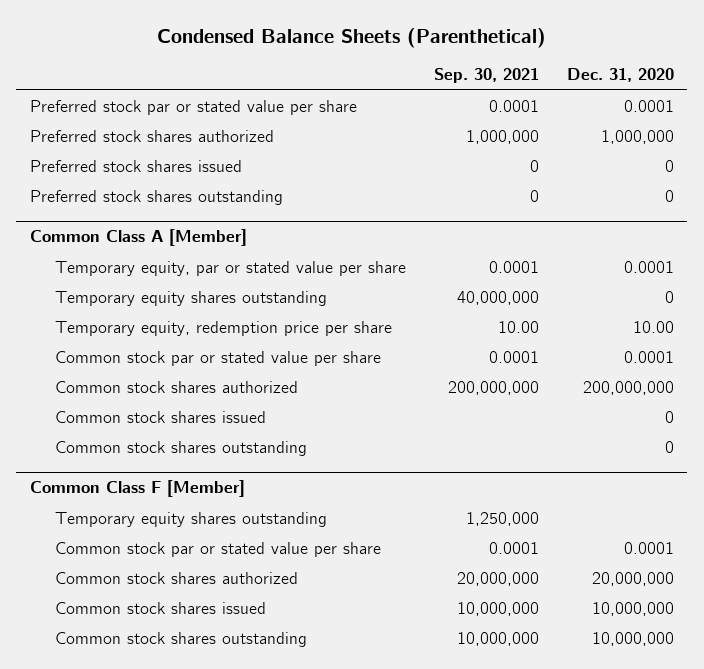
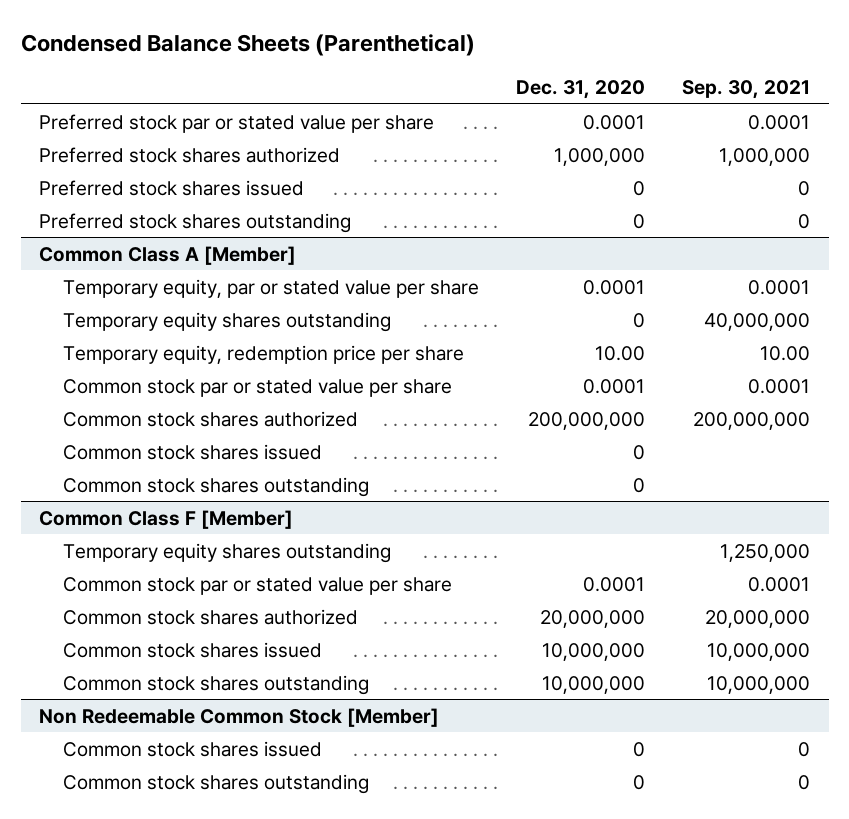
none -> [39,707,440,727] Non Redeemable Common Stock [Member]
none -> [63,740,323,757] Common stock shares issued
none -> [63,773,370,794] Common stock shares outstanding

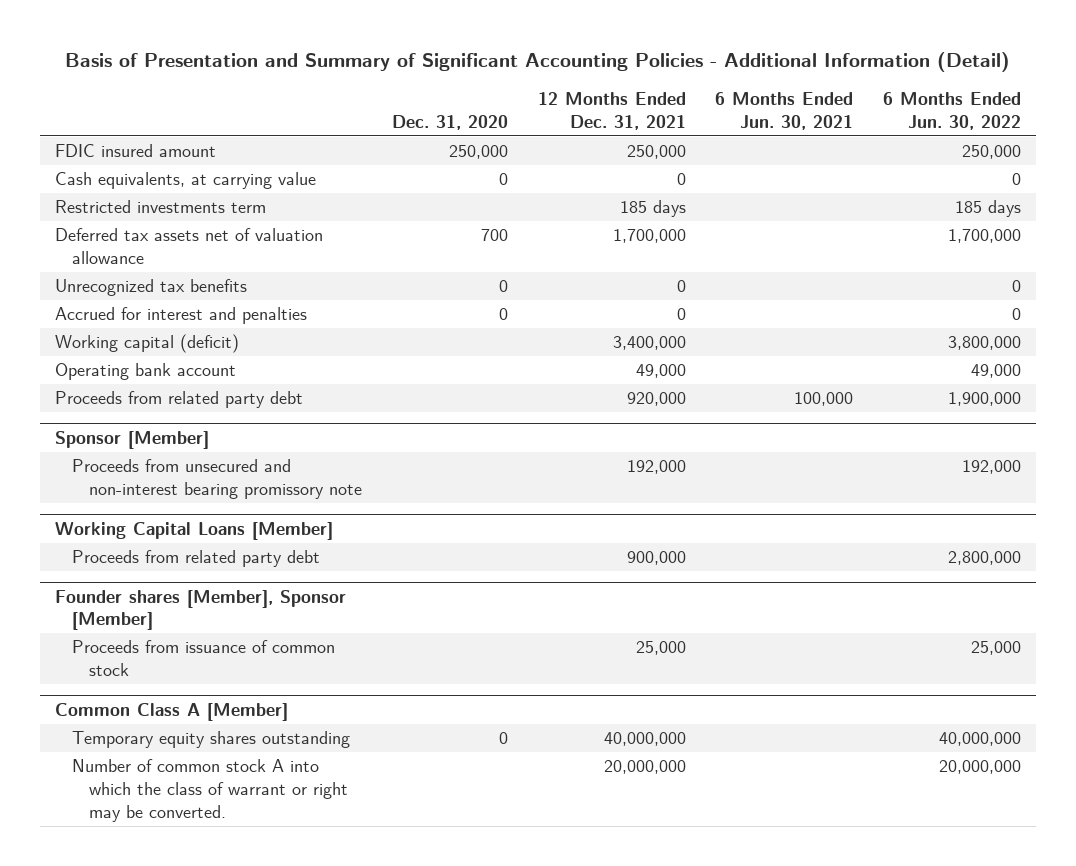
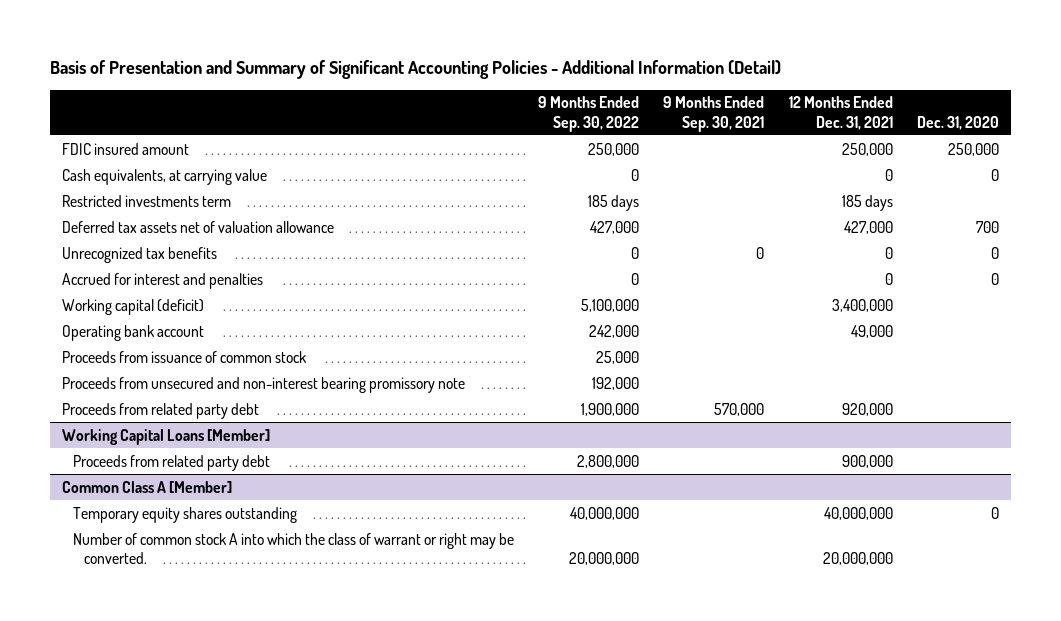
[715,92,854,130] 6 Months Ended Jun. 30, 2021 -> none
[883,92,1022,130] 6 Months Ended Jun. 30, 2022 -> none
none -> [538,96,640,132] 9 Months Ended Sep. 30, 2022
none -> [663,96,765,132] 9 Months Ended Sep. 30, 2021
[612,229,686,244] 1,700,000 -> [843,220,893,234] 427,000
none -> [61,350,307,363] Proceeds from issuance of common stock
none -> [61,376,465,393] Proceeds from unsecured and non-interest bearing promissory note
[55,430,210,449] Sponsor [Member] -> none
[72,459,363,499] Proceeds from unsecured and non-interest bearing promissory note -> none
[55,589,347,631] Founder shares [Member], Sponsor [Member] -> none
[72,640,336,676] Proceeds from issuance of common stock -> none

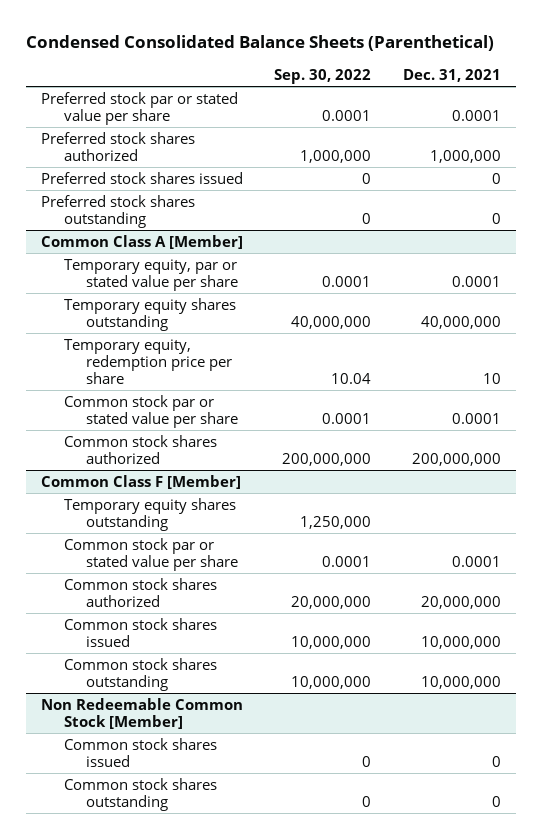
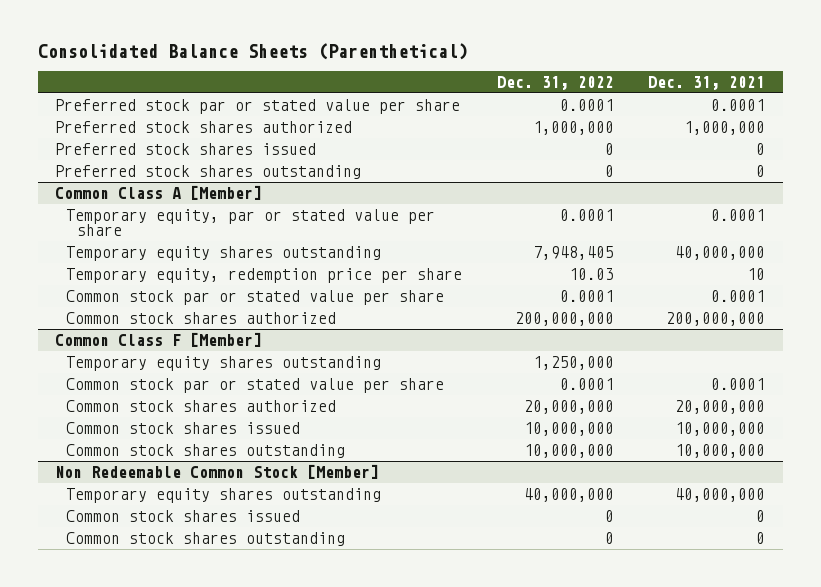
[25,35,494,52] Condensed Consolidated Balance Sheets (Parenthetical) -> [38,43,469,61] Consolidated Balance Sheets (Parenthetical)
[274,68,372,84] Sep. 30, 2022 -> none
none -> [496,75,614,90] Dec. 31, 2022
none -> [66,487,382,503] Temporary equity shares outstanding

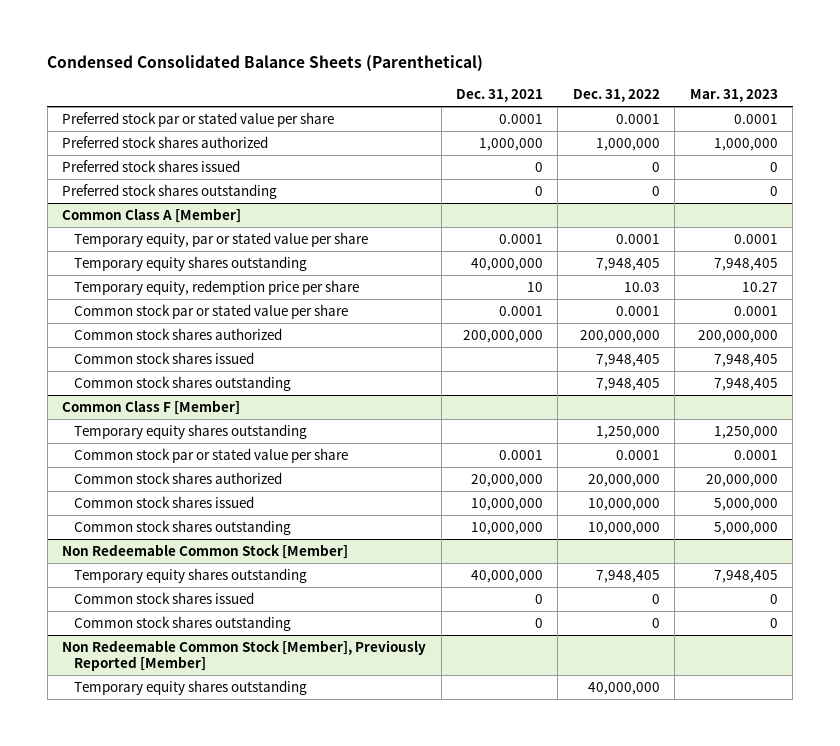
[38,43,469,61] Consolidated Balance Sheets (Parenthetical) -> [47,55,484,73] Condensed Consolidated Balance Sheets (Parenthetical)
none -> [689,89,778,103] Mar. 31, 2023
none -> [73,351,254,364] Common stock shares issued
none -> [73,375,291,391] Common stock shares outstanding
[523,487,614,502] 40,000,000 -> [595,569,660,583] 7,948,405
none -> [62,639,427,672] Non Redeemable Common Stock [Member], Previously Reported [Member]
none -> [73,679,307,695] Temporary equity shares outstanding

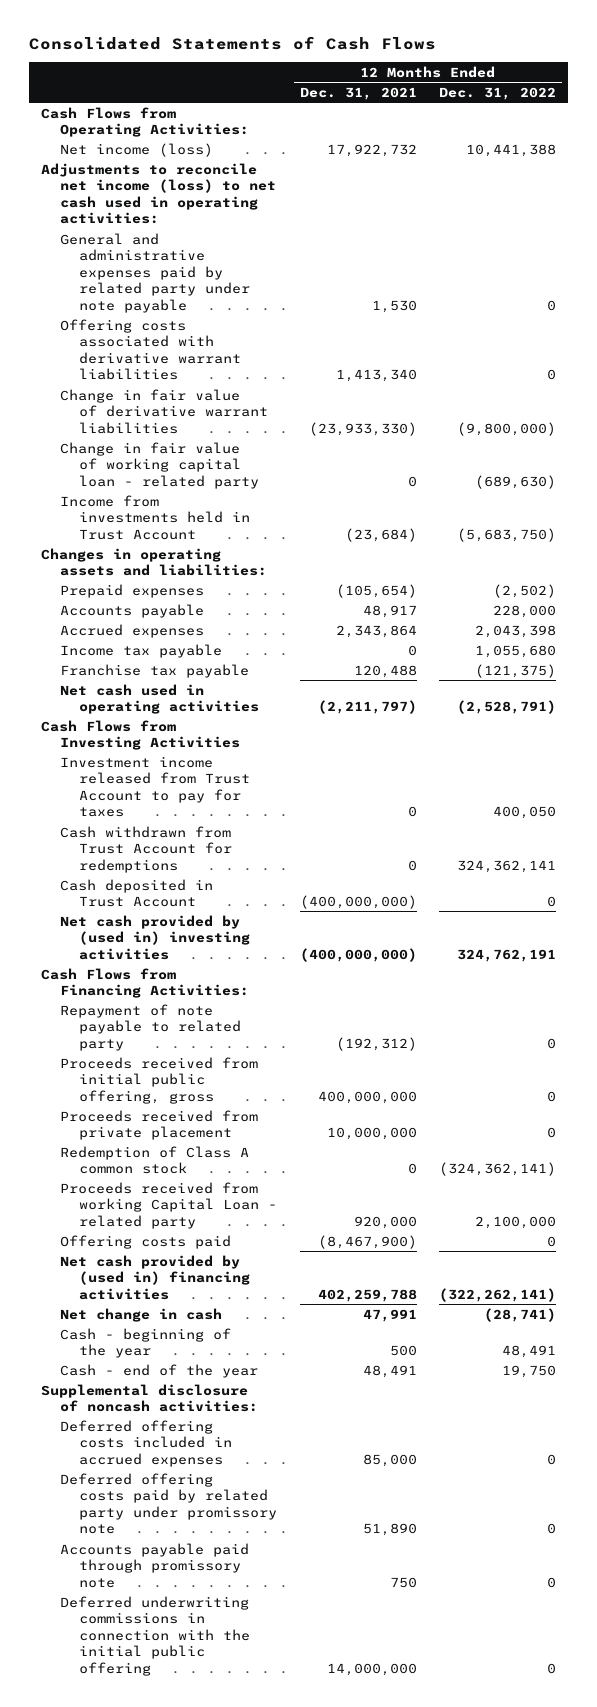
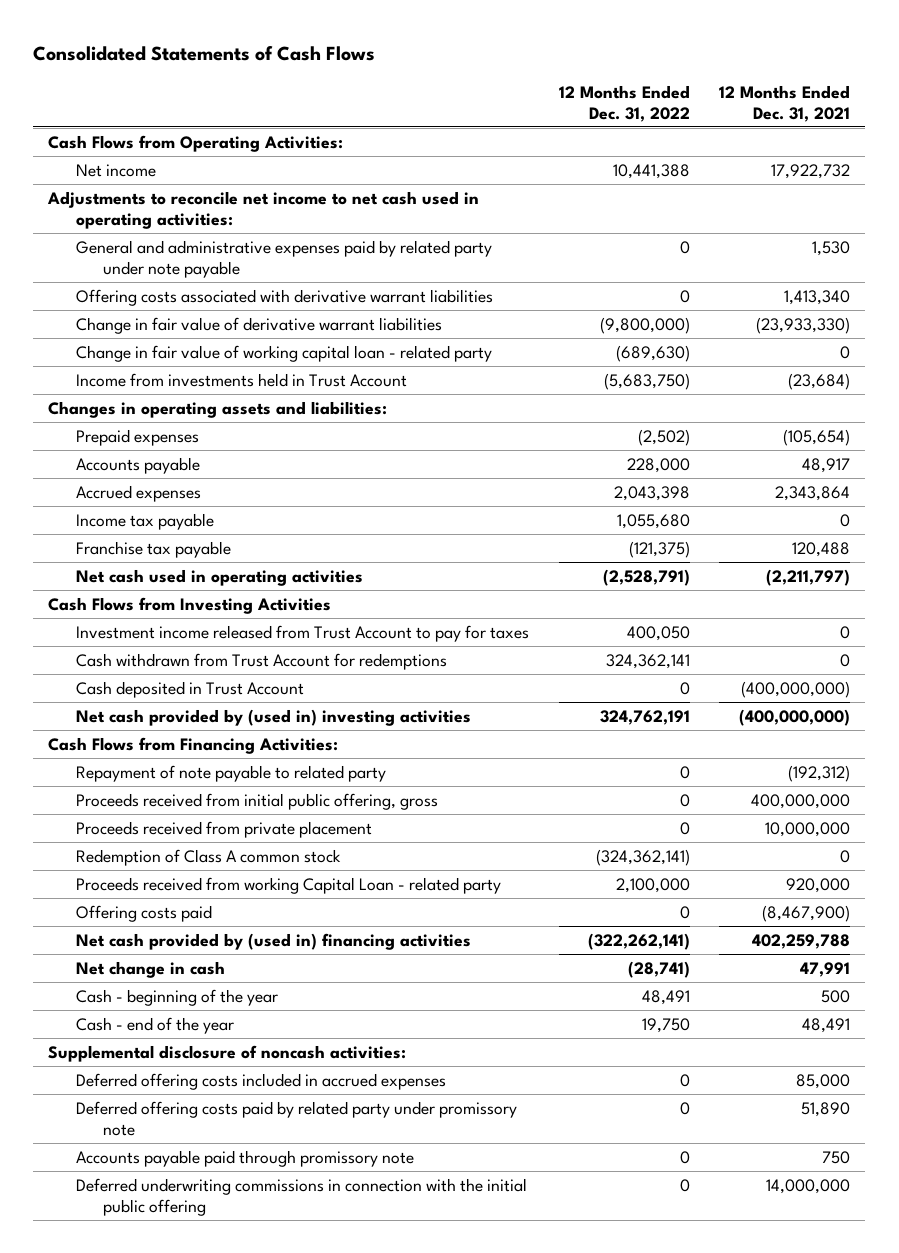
[59,142,213,157] Net income (loss) -> [75,163,156,177] Net income
[40,162,276,225] Adjustments to reconcile net income (loss) to net cash used in operating activities: -> [47,190,480,229] Adjustments to reconcile net income to net cash used in operating activities:

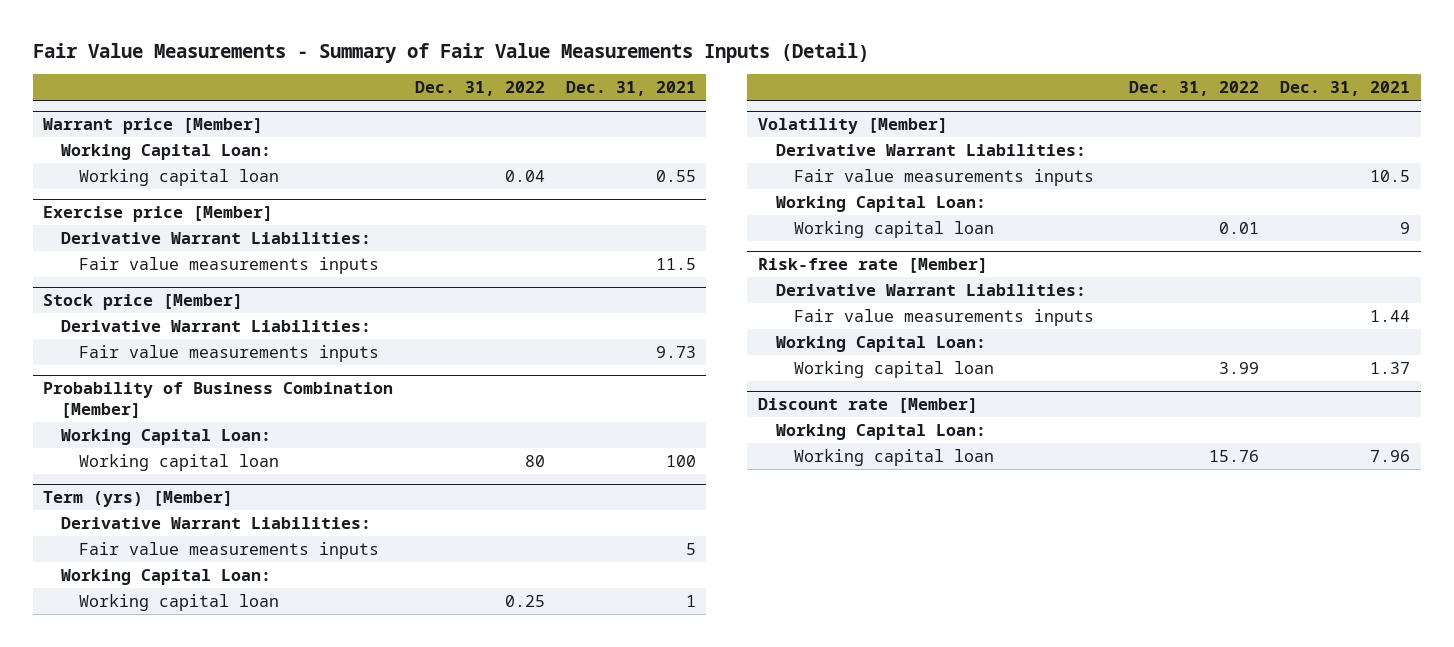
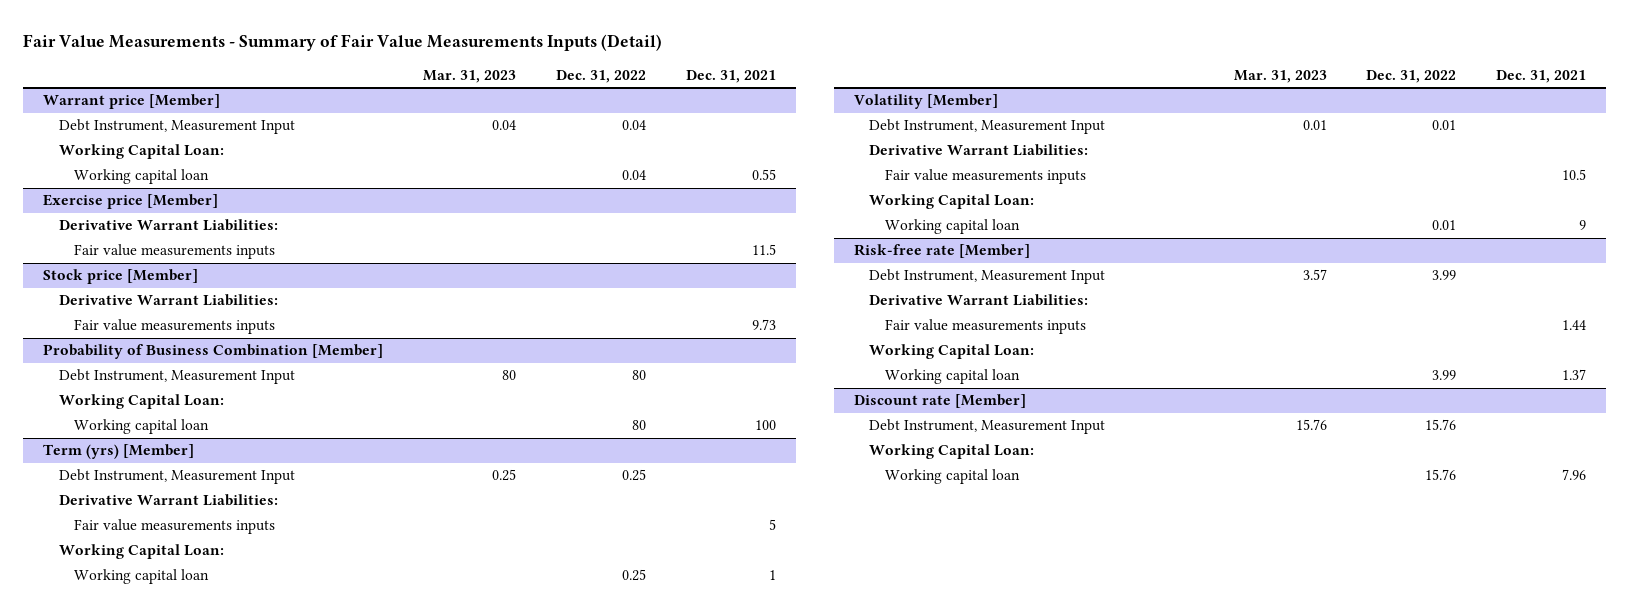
none -> [423,69,517,83] Mar. 31, 2023
none -> [58,119,295,135] Debt Instrument, Measurement Input
none -> [58,369,295,385] Debt Instrument, Measurement Input
none -> [58,469,295,485] Debt Instrument, Measurement Input
none -> [869,119,1106,135] Debt Instrument, Measurement Input
none -> [869,269,1106,285] Debt Instrument, Measurement Input
none -> [869,419,1106,435] Debt Instrument, Measurement Input

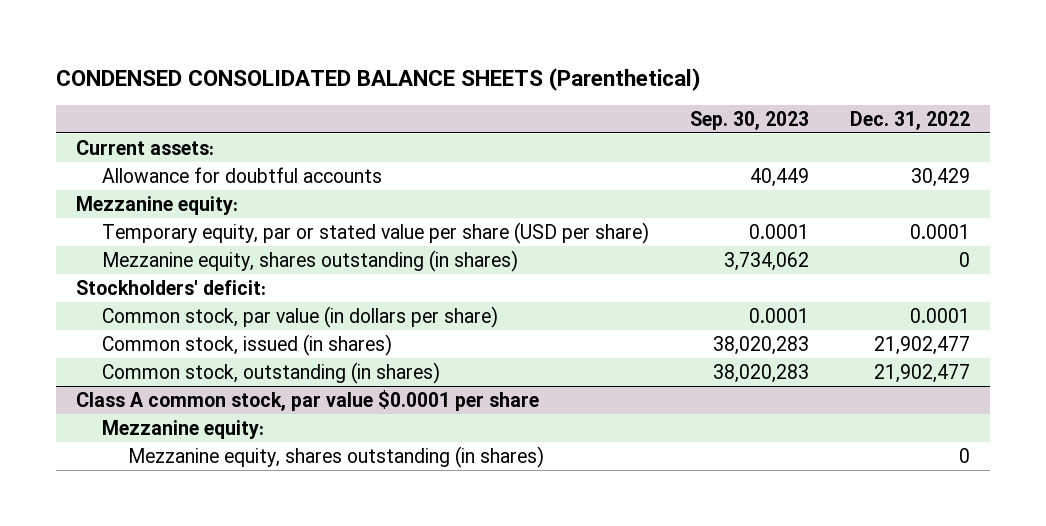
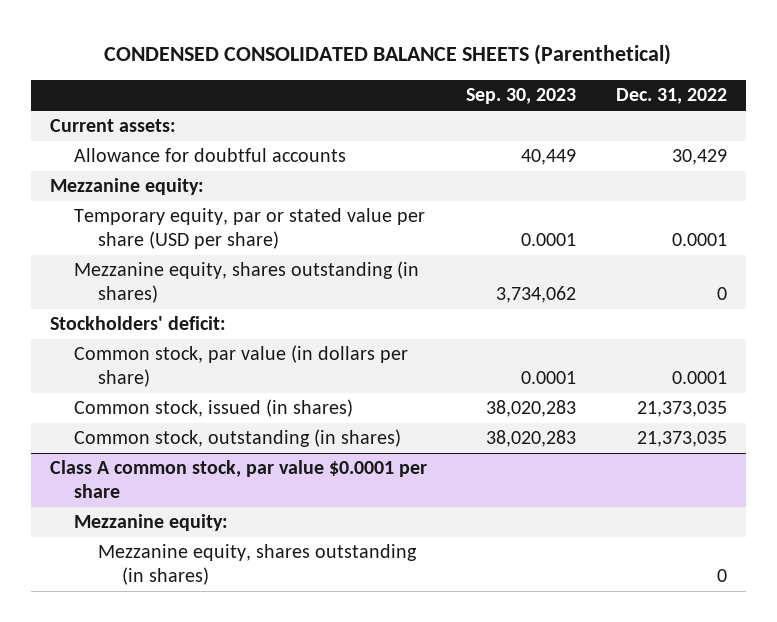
[873,335,970,355] 21,902,477 -> [636,401,727,418] 21,373,035
[873,363,970,383] 21,902,477 -> [636,431,727,448] 21,373,035

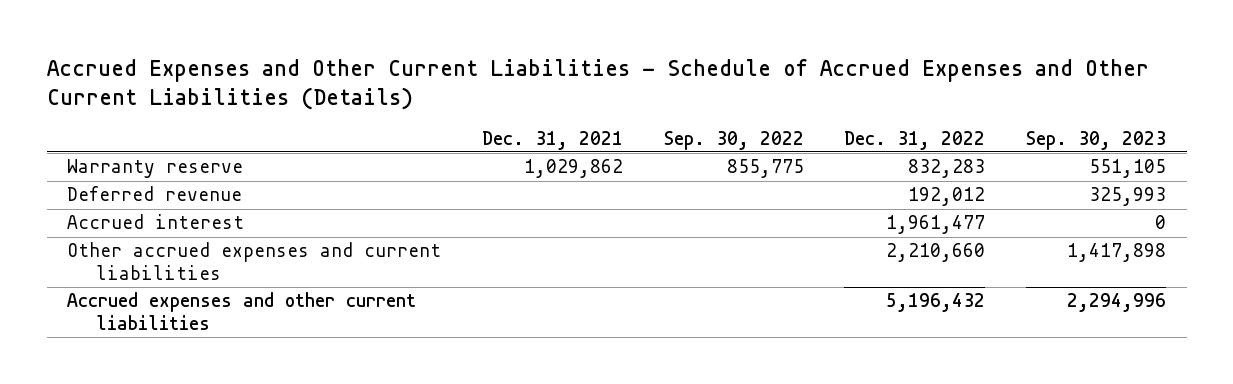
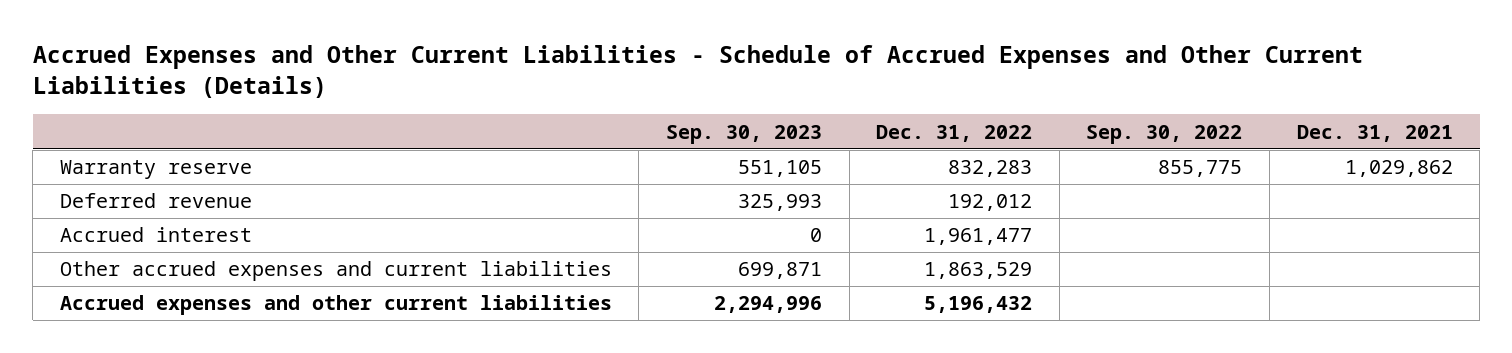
[886,243,986,263] 2,210,660 -> [924,262,1033,280] 1,863,529
[1067,243,1167,263] 1,417,898 -> [737,262,822,280] 699,871

